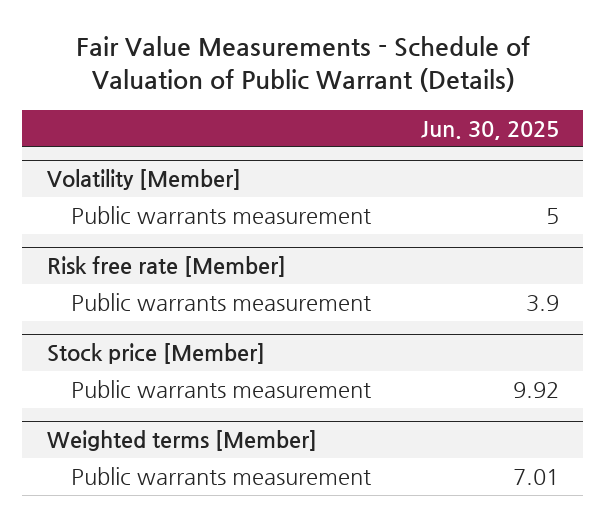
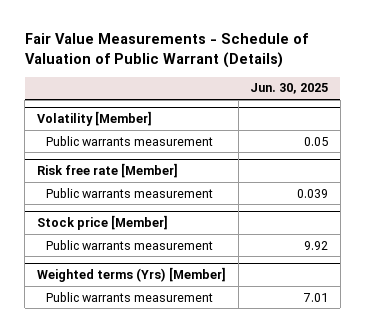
[545,207,559,224] 5 -> [304,136,329,146] 0.05
[525,294,559,312] 3.9 -> [297,188,329,198] 0.039
[46,429,317,451] Weighted terms [Member] -> [36,267,226,283] Weighted terms (Yrs) [Member]

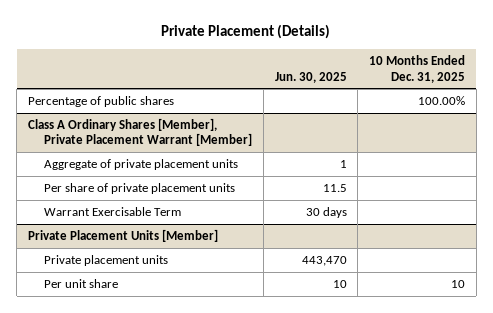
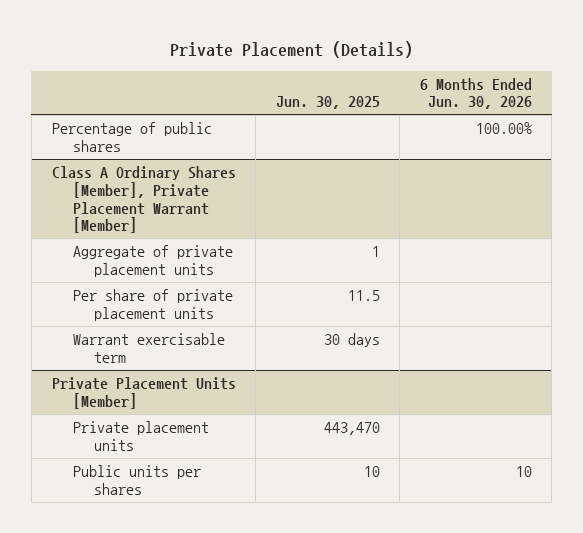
[369,55,466,83] 10 Months Ended Dec. 31, 2025 -> none
none -> [419,77,532,110] 6 Months Ended Jun. 30, 2026
[44,206,182,216] Warrant Exercisable Term -> [72,332,225,363] Warrant exercisable term
[44,278,119,288] Per unit share -> [72,464,201,495] Public units per shares

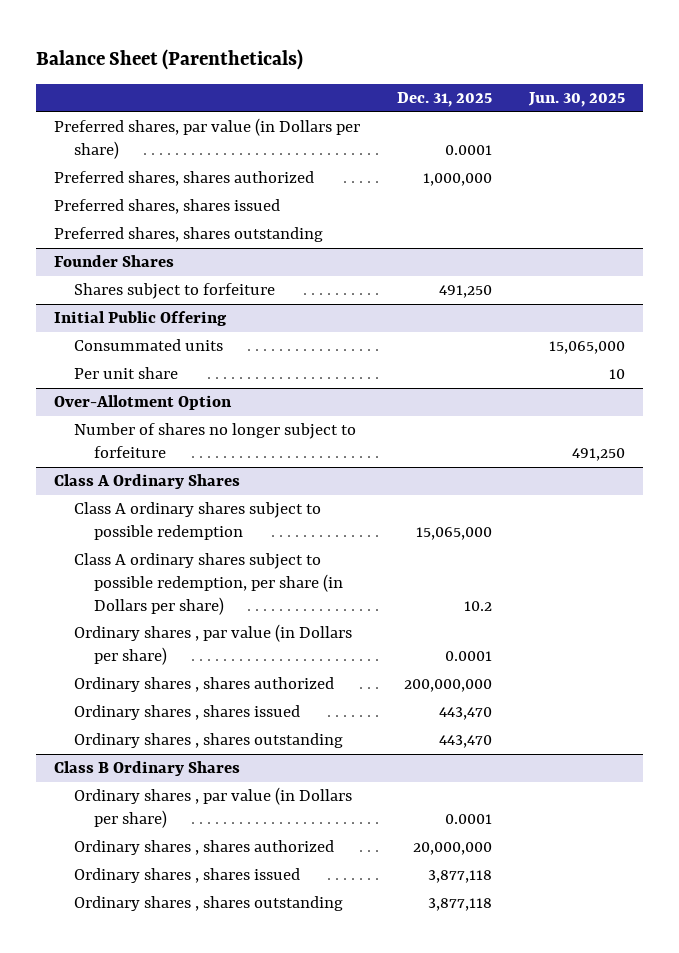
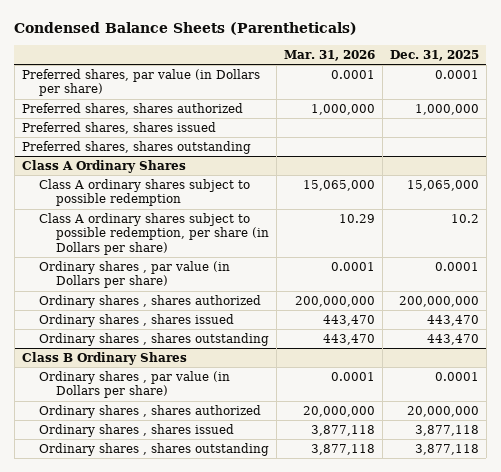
[35,49,303,71] Balance Sheet (Parentheticals) -> [14,21,358,35] Condensed Balance Sheets (Parentheticals)
[527,92,625,108] Jun. 30, 2025 -> none
none -> [283,49,375,61] Mar. 31, 2026
[54,255,175,268] Founder Shares -> none
[74,283,276,300] Shares subject to forfeiture -> none
[54,311,228,327] Initial Public Offering -> none
[74,339,224,352] Consummated units -> none
[74,367,179,380] Per unit share -> none
[54,395,233,411] Over-Allotment Option -> none
[74,423,357,459] Number of shares no longer subject to forfeiture -> none

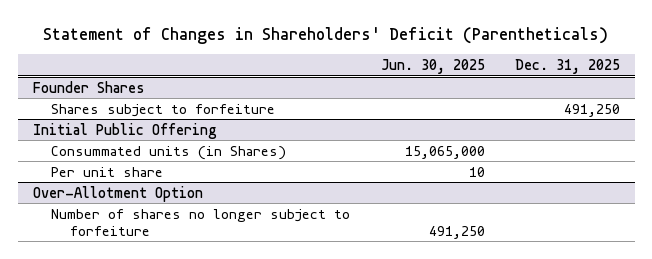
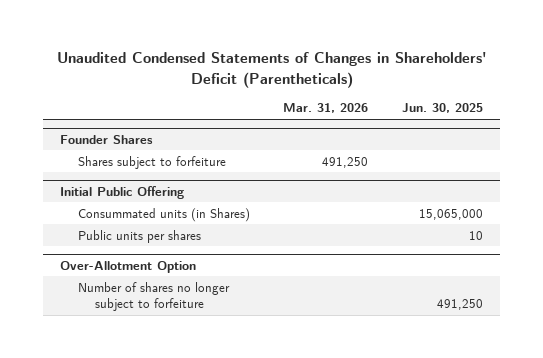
[43,27,609,45] Statement of Changes in Shareholders' Deficit (Parentheticals) -> [56,52,487,88] Unaudited Condensed Statements of Changes in Shareholders' Deficit (Parentheticals)
[514,59,620,75] Dec. 31, 2025 -> none
none -> [283,103,369,114] Mar. 31, 2026
[51,166,164,177] Per unit share -> [77,229,201,243] Public units per shares

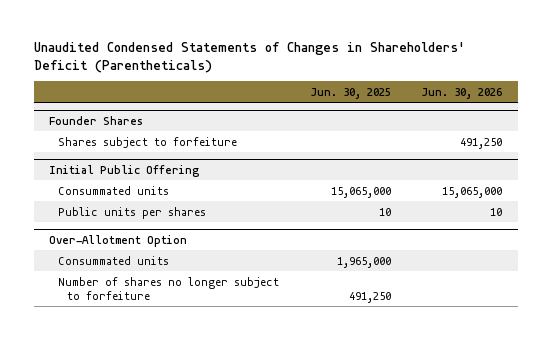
[283,103,369,114] Mar. 31, 2026 -> none
none -> [421,87,503,99] Jun. 30, 2026
[77,207,250,222] Consummated units (in Shares) -> [57,185,169,195] Consummated units
none -> [57,255,169,265] Consummated units

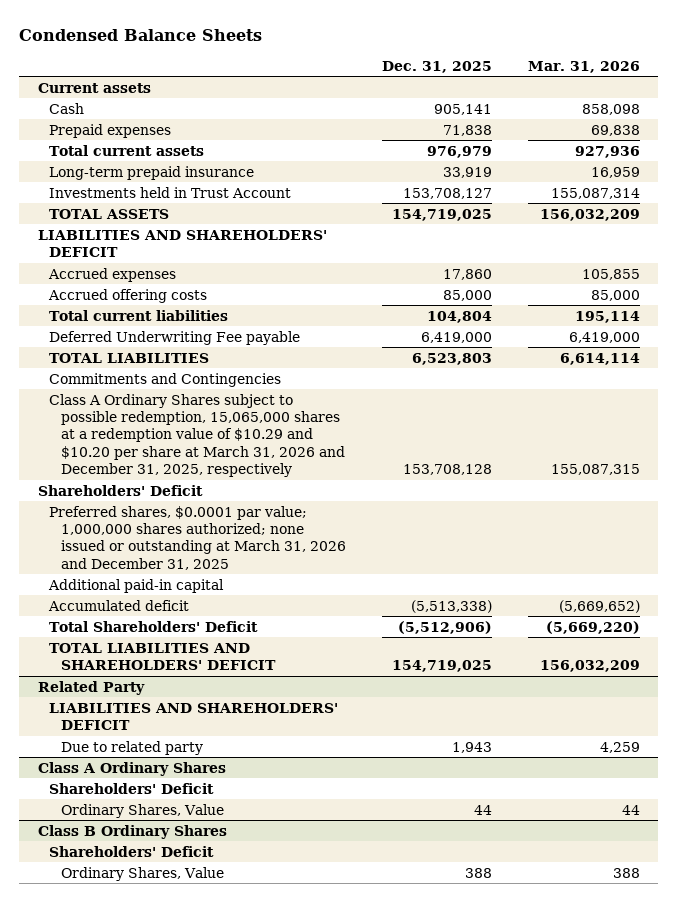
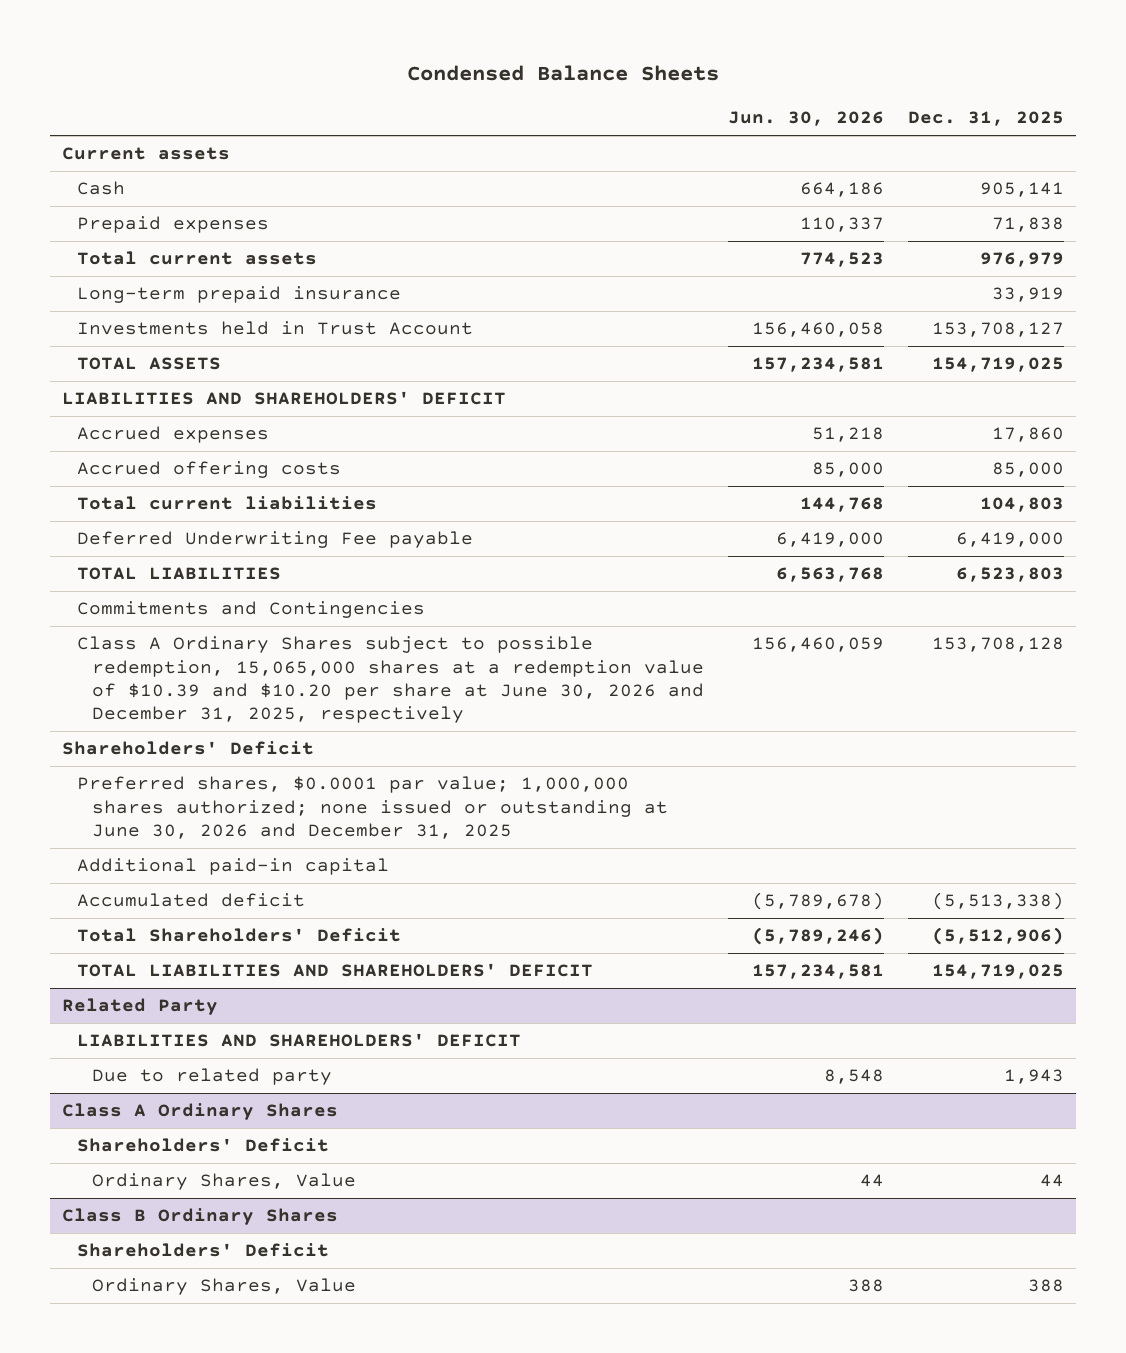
[528,60,641,73] Mar. 31, 2026 -> none
none -> [728,111,885,127] Jun. 30, 2026
[427,310,493,323] 104,804 -> [980,497,1065,513] 104,803
[49,393,346,478] Class A Ordinary Shares subject to possible redemption, 15,065,000 shares at a redemption value of $10.29 and $10.20 per share at March 31, 2026 and December 31, 2025, respectively -> [77,636,705,723] Class A Ordinary Shares subject to possible redemption, 15,065,000 shares at a redemption value of $10.39 and $10.20 per share at June 30, 2026 and December 31, 2025, respectively
[49,505,347,570] Preferred shares, $0.0001 par value; 1,000,000 shares authorized; none issued or outstanding at March 31, 2026 and December 31, 2025 -> [77,776,669,839] Preferred shares, $0.0001 par value; 1,000,000 shares authorized; none issued or outstanding at June 30, 2026 and December 31, 2025

